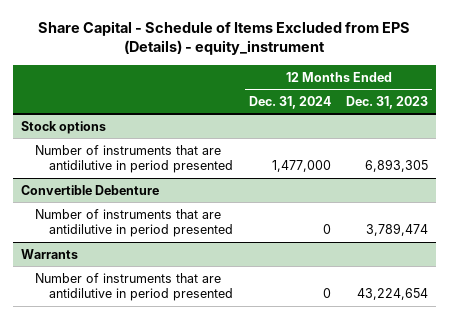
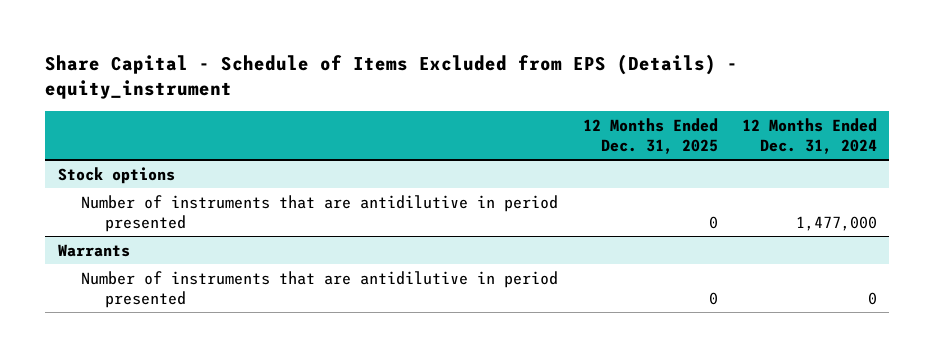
[346,95,429,109] Dec. 31, 2023 -> none
none -> [582,117,718,154] 12 Months Ended Dec. 31, 2025
[20,184,159,195] Convertible Debenture -> none
[35,208,234,238] Number of instruments that are antidilutive in period presented -> none

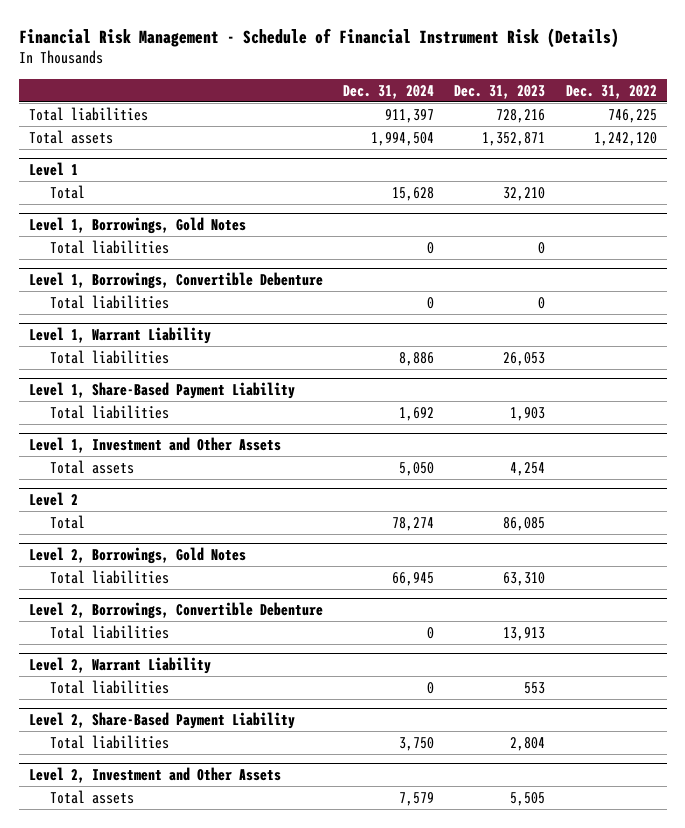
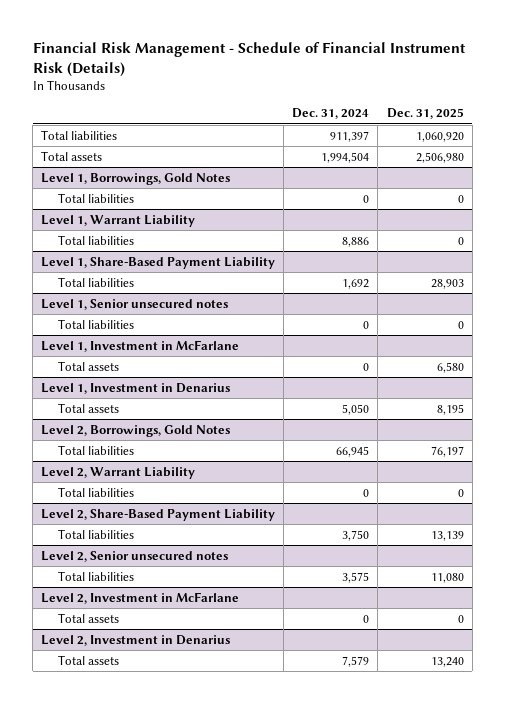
[454,84,546,99] Dec. 31, 2023 -> none
[565,84,657,99] Dec. 31, 2022 -> none
none -> [386,108,464,120] Dec. 31, 2025
[28,162,78,177] Level 1 -> none
[50,184,86,199] Total -> none
[28,272,323,290] Level 1, Borrowings, Convertible Debenture -> none
[50,294,170,309] Total liabilities -> none
[28,437,281,454] Level 1, Investment and Other Assets -> none
none -> [41,298,229,310] Level 1, Senior unsecured notes
none -> [58,318,135,329] Total liabilities
none -> [41,339,240,352] Level 1, Investment in McFarlane
none -> [58,360,120,371] Total assets
none -> [41,382,231,394] Level 1, Investment in Denarius
[28,492,78,507] Level 2 -> none
[50,514,86,529] Total -> none
[28,602,323,620] Level 2, Borrowings, Convertible Debenture -> none
[50,624,170,639] Total liabilities -> none
[28,767,281,784] Level 2, Investment and Other Assets -> none
none -> [41,550,229,562] Level 2, Senior unsecured notes
none -> [58,570,135,581] Total liabilities
none -> [41,591,240,604] Level 2, Investment in McFarlane
none -> [58,612,120,623] Total assets
none -> [41,634,231,646] Level 2, Investment in Denarius

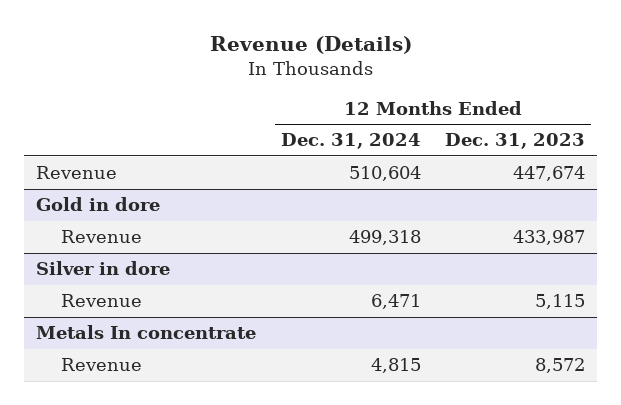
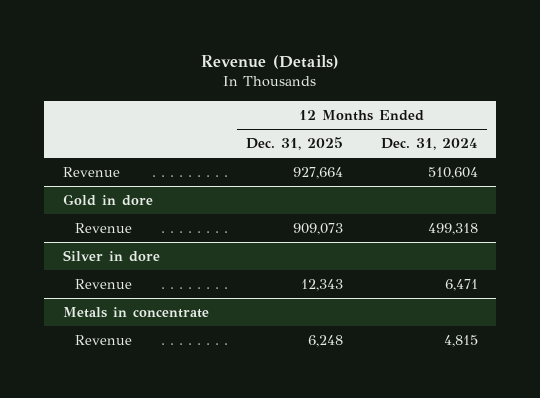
[445,133,586,150] Dec. 31, 2023 -> none
none -> [246,137,344,151] Dec. 31, 2025
[36,325,257,340] Metals In concentrate -> [62,307,209,319] Metals in concentrate

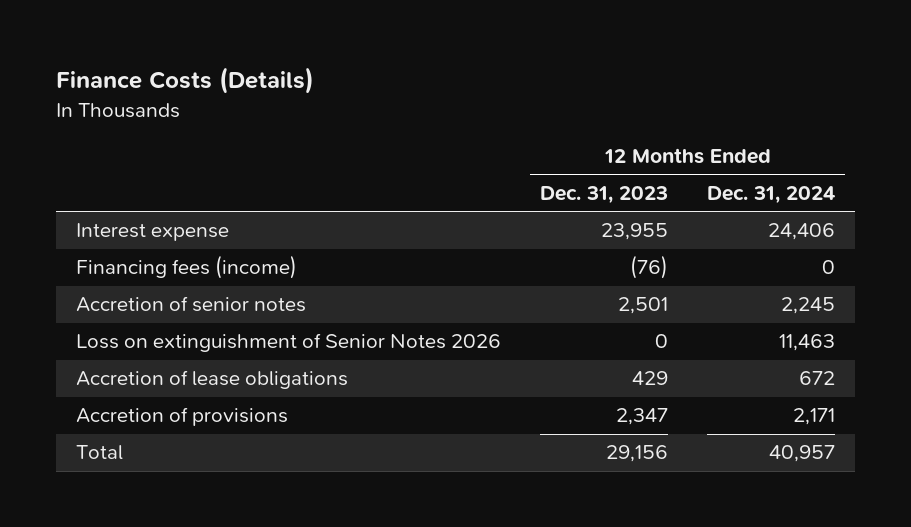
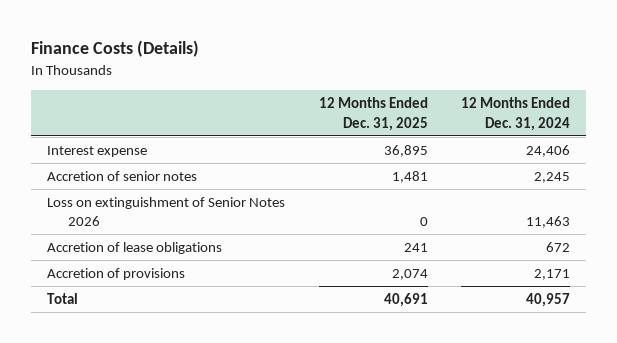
[539,186,668,205] Dec. 31, 2023 -> none
none -> [318,97,428,131] 12 Months Ended Dec. 31, 2025
[75,255,297,280] Financing fees (income) -> none

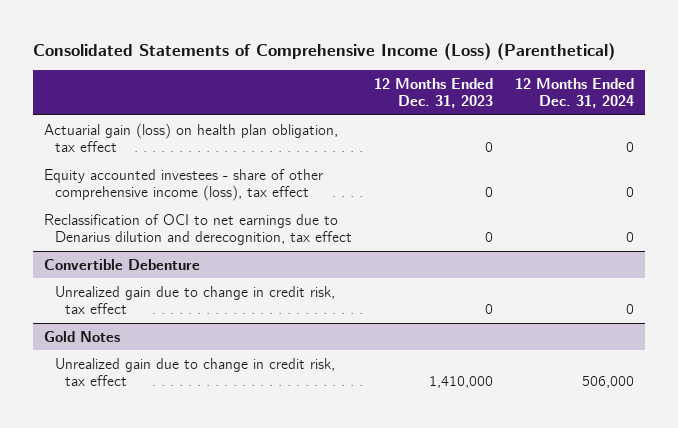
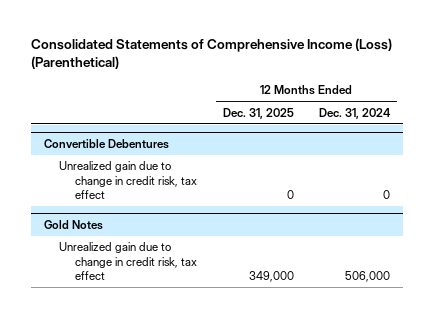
[373,77,493,109] 12 Months Ended Dec. 31, 2023 -> none
none -> [222,107,294,119] Dec. 31, 2025
[44,122,339,153] Actuarial gain (loss) on health plan obligation, tax effect -> none
[44,168,324,202] Equity accounted investees - share of other comprehensive income (loss), tax effect -> none
[44,213,352,246] Reclassification of OCI to net earnings due to Denarius dilution and derecognition, tax effect -> none
[44,258,201,270] Convertible Debenture -> [43,138,169,149] Convertible Debentures

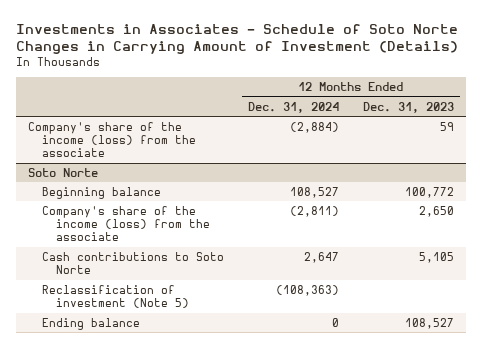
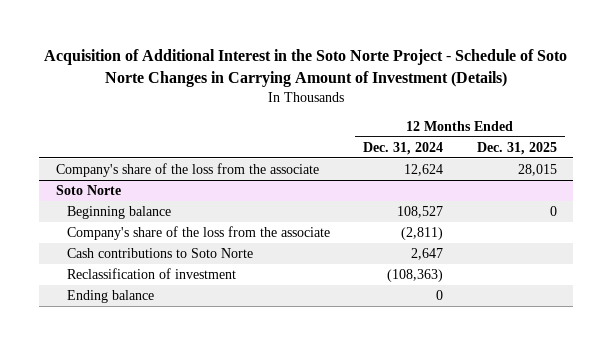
[16,23,459,55] Investments in Associates - Schedule of Soto Norte Changes in Carrying Amount of Investment (Details) -> [44,49,568,87] Acquisition of Additional Interest in the Soto Norte Project - Schedule of Soto Norte Changes in Carrying Amount of Investment (Details)
[362,101,454,113] Dec. 31, 2023 -> none
none -> [476,141,557,155] Dec. 31, 2025
[28,121,197,158] Company's share of the income (loss) from the associate -> [56,162,320,177] Company's share of the loss from the associate
[289,121,339,133] (2,884) -> [404,163,444,176] 12,624
[42,205,210,242] Company's share of the income (loss) from the associate -> [66,225,330,240] Company's share of the loss from the associate
[42,284,189,309] Reclassification of investment (Note 5) -> [66,267,236,279] Reclassification of investment

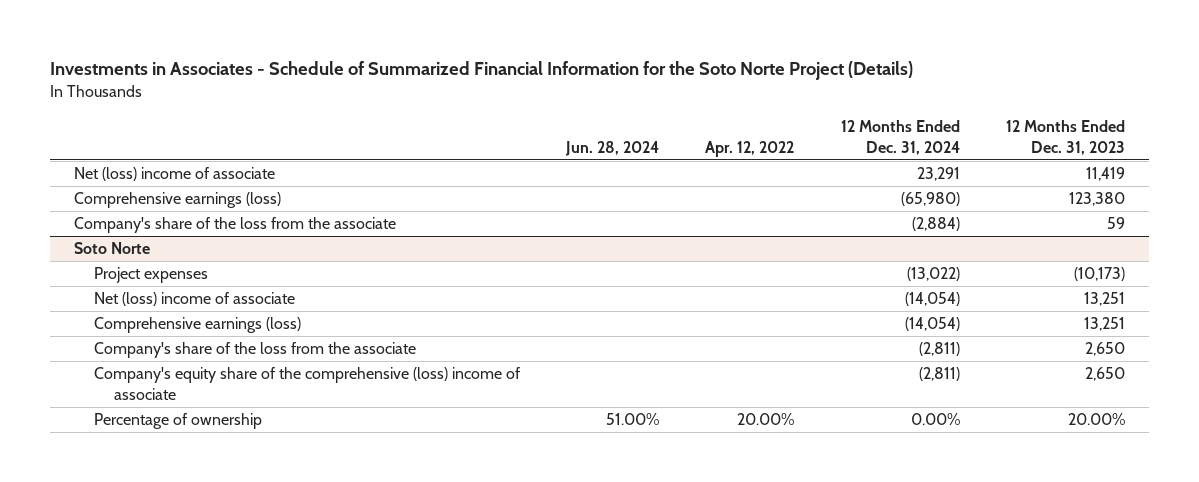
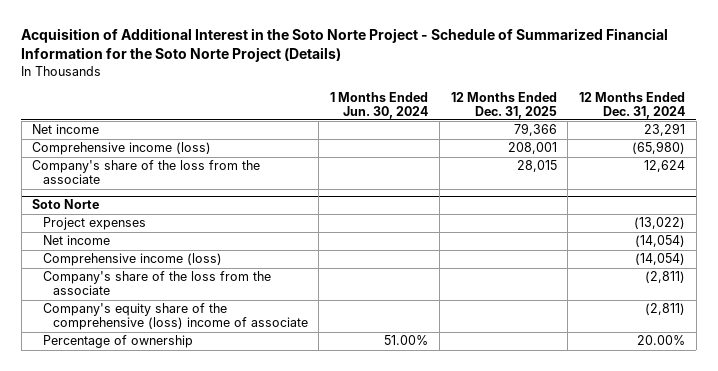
[50,61,914,81] Investments in Associates - Schedule of Summarized Financial Information for the Soto Norte Project (Details) -> [21,28,669,63] Acquisition of Additional Interest in the Soto Norte Project - Schedule of Summarized Financial Information for the Soto Norte Project (Details)
[564,140,659,156] Jun. 28, 2024 -> none
[705,140,795,157] Apr. 12, 2022 -> none
[1006,119,1126,155] 12 Months Ended Dec. 31, 2023 -> none
none -> [330,91,429,119] 1 Months Ended Jun. 30, 2024
none -> [450,91,557,119] 12 Months Ended Dec. 31, 2025
[73,167,275,182] Net (loss) income of associate -> [32,124,100,135] Net income
[73,192,281,209] Comprehensive earnings (loss) -> [32,142,212,156] Comprehensive income (loss)
[911,217,960,232] (2,884) -> [644,160,686,173] 12,624
[93,292,295,307] Net (loss) income of associate -> [42,235,110,246] Net income
[93,317,301,334] Comprehensive earnings (loss) -> [42,253,222,267] Comprehensive income (loss)
[910,413,960,426] 0.00% -> [637,335,686,346] 20.00%

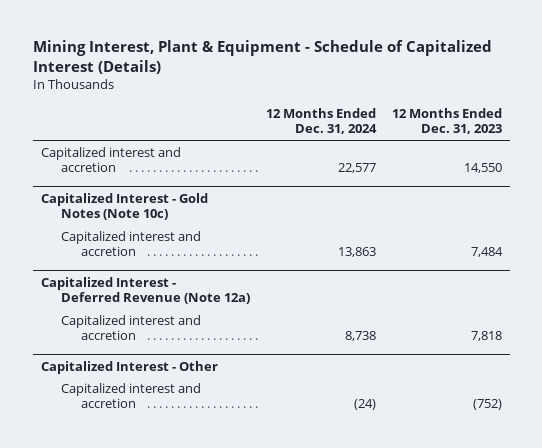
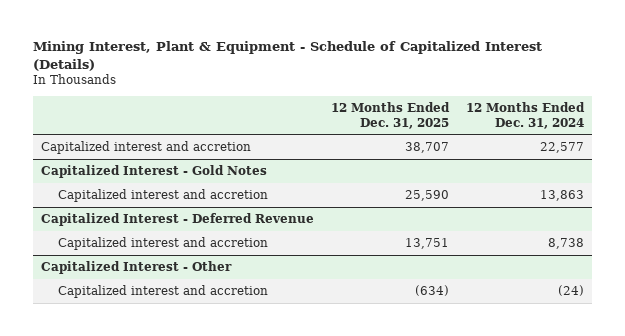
[391,107,502,135] 12 Months Ended Dec. 31, 2023 -> none
none -> [331,101,451,129] 12 Months Ended Dec. 31, 2025
[40,192,208,221] Capitalized Interest - Gold Notes (Note 10c) -> [41,165,268,179] Capitalized Interest - Gold Notes
[40,276,250,305] Capitalized Interest - Deferred Revenue (Note 12a) -> [41,213,315,227] Capitalized Interest - Deferred Revenue

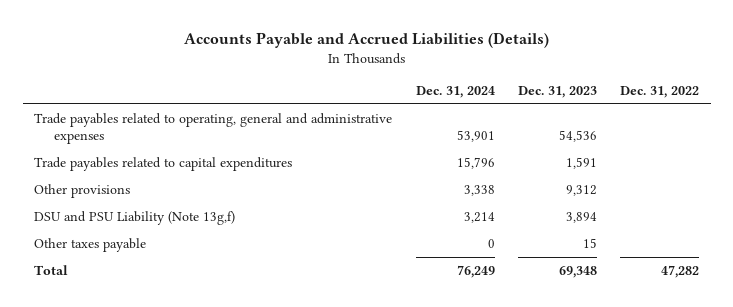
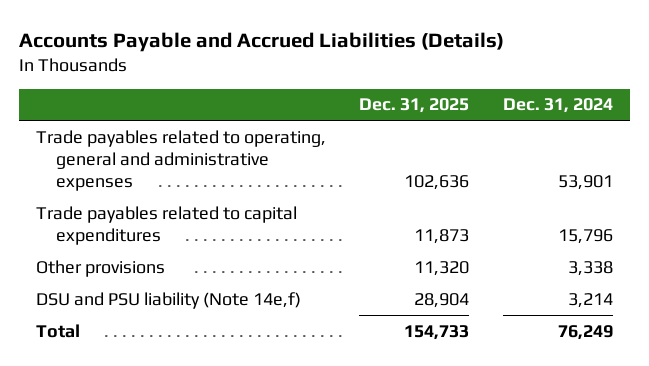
[517,85,597,98] Dec. 31, 2023 -> none
[620,85,700,98] Dec. 31, 2022 -> none
none -> [359,98,470,114] Dec. 31, 2025
[34,238,147,253] Other taxes payable -> none
[34,211,236,226] DSU and PSU Liability (Note 13g,f) -> [35,291,301,309] DSU and PSU liability (Note 14e,f)

